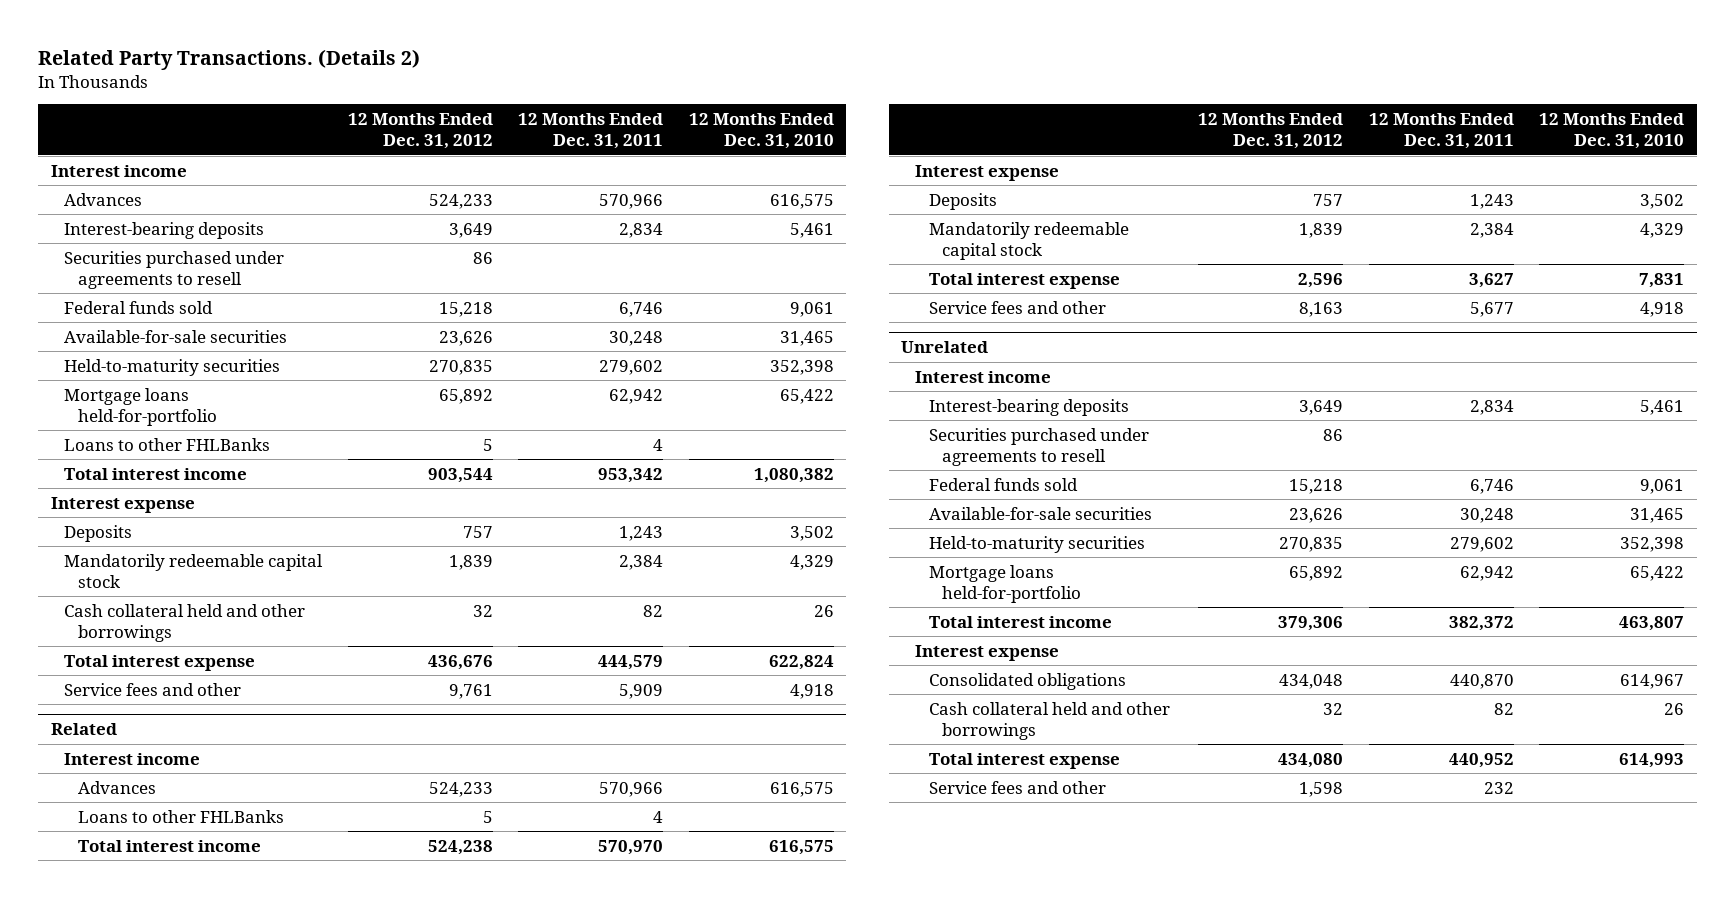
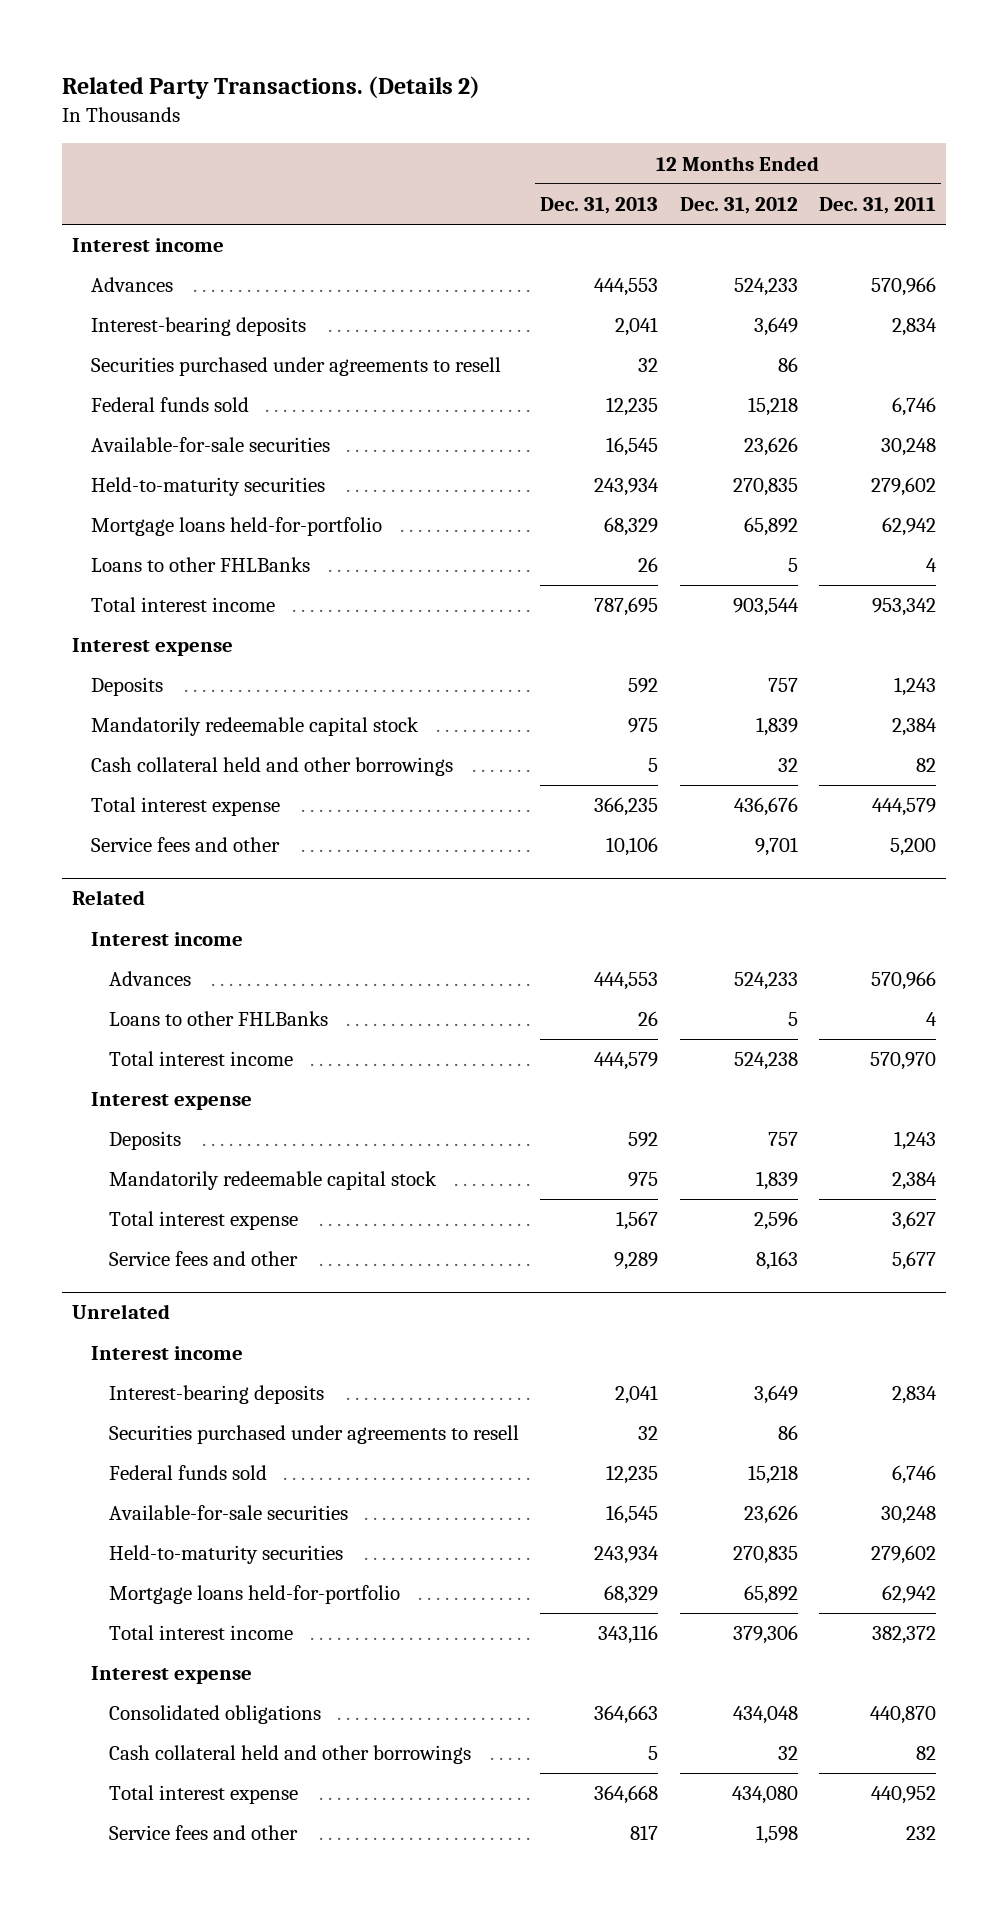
[688,113,834,150] 12 Months Ended Dec. 31, 2010 -> none
none -> [540,197,659,215] Dec. 31, 2013
[448,683,493,699] 9,761 -> [754,837,798,857] 9,701
[619,683,664,699] 5,909 -> [889,838,936,857] 5,200

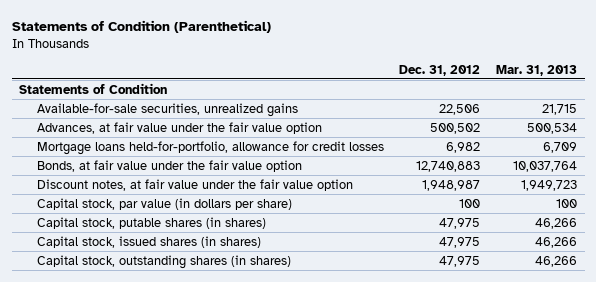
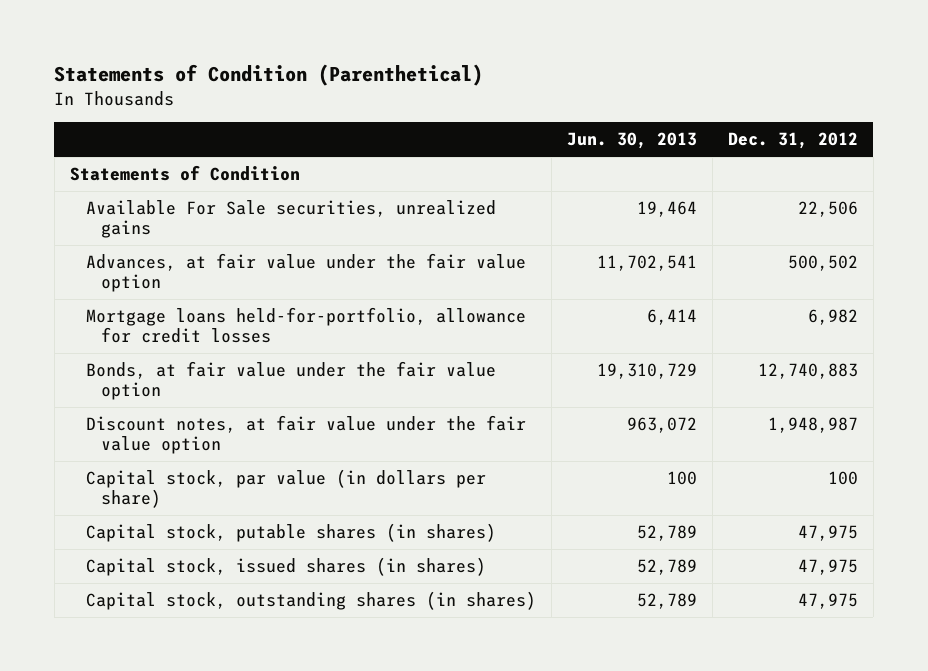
[496,64,578,76] Mar. 31, 2013 -> none
none -> [566,132,697,150] Jun. 30, 2013
[36,102,298,117] Available-for-sale securities, unrealized gains -> [85,200,496,239] Available For Sale securities, unrealized gains

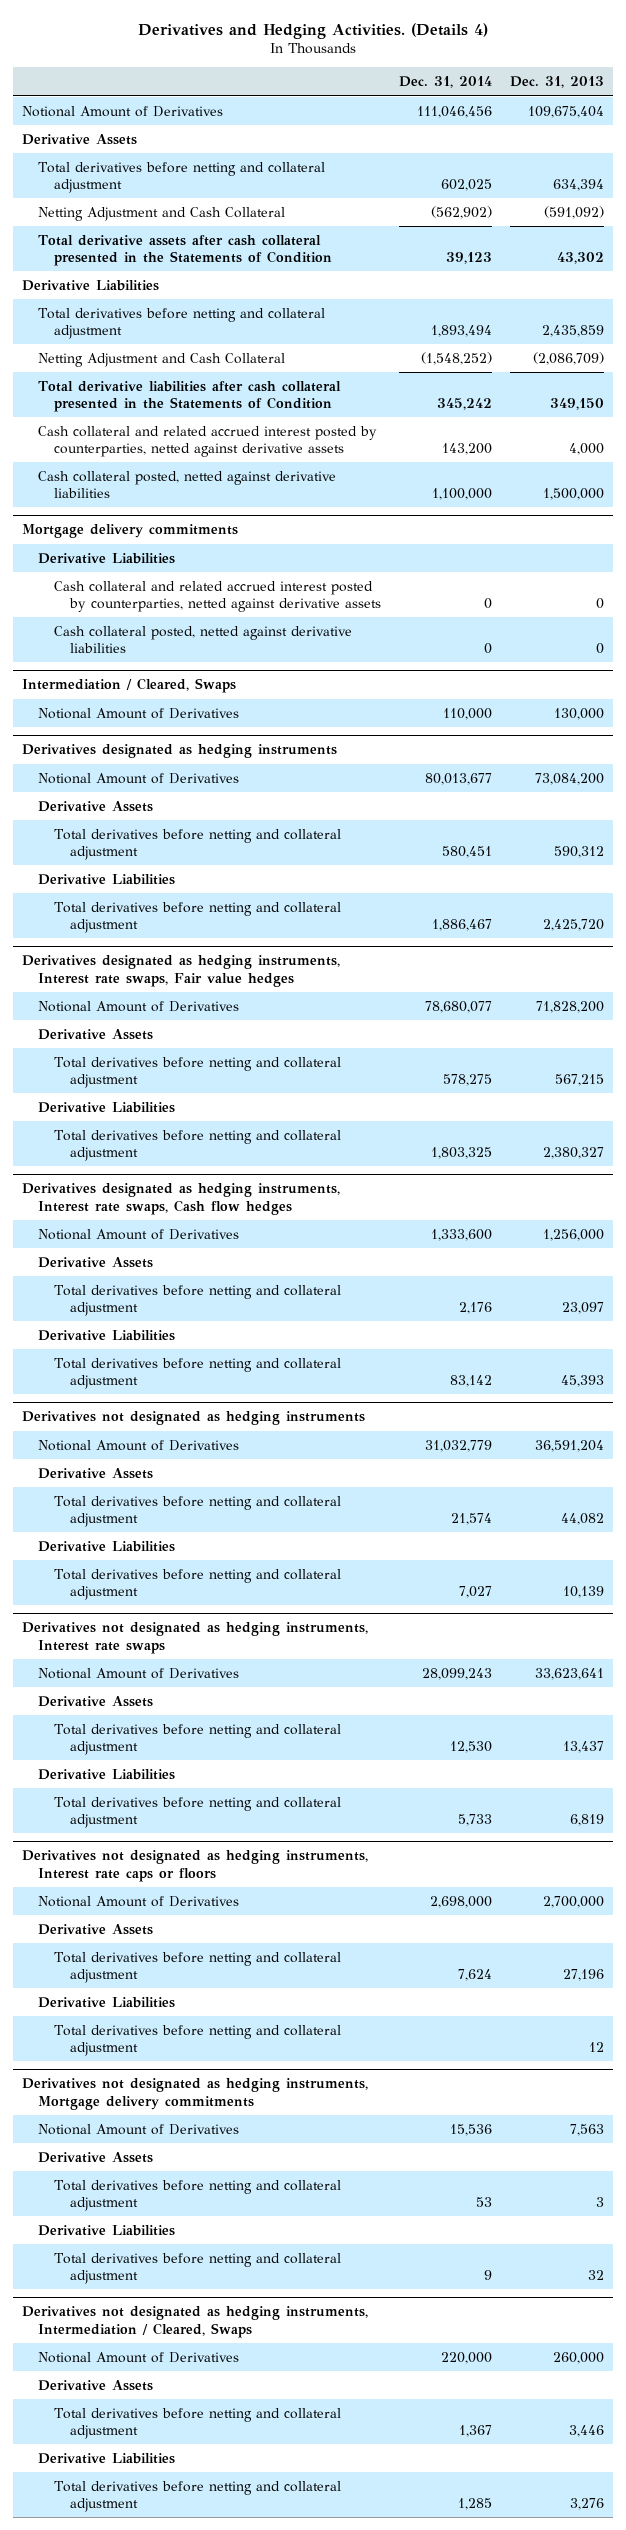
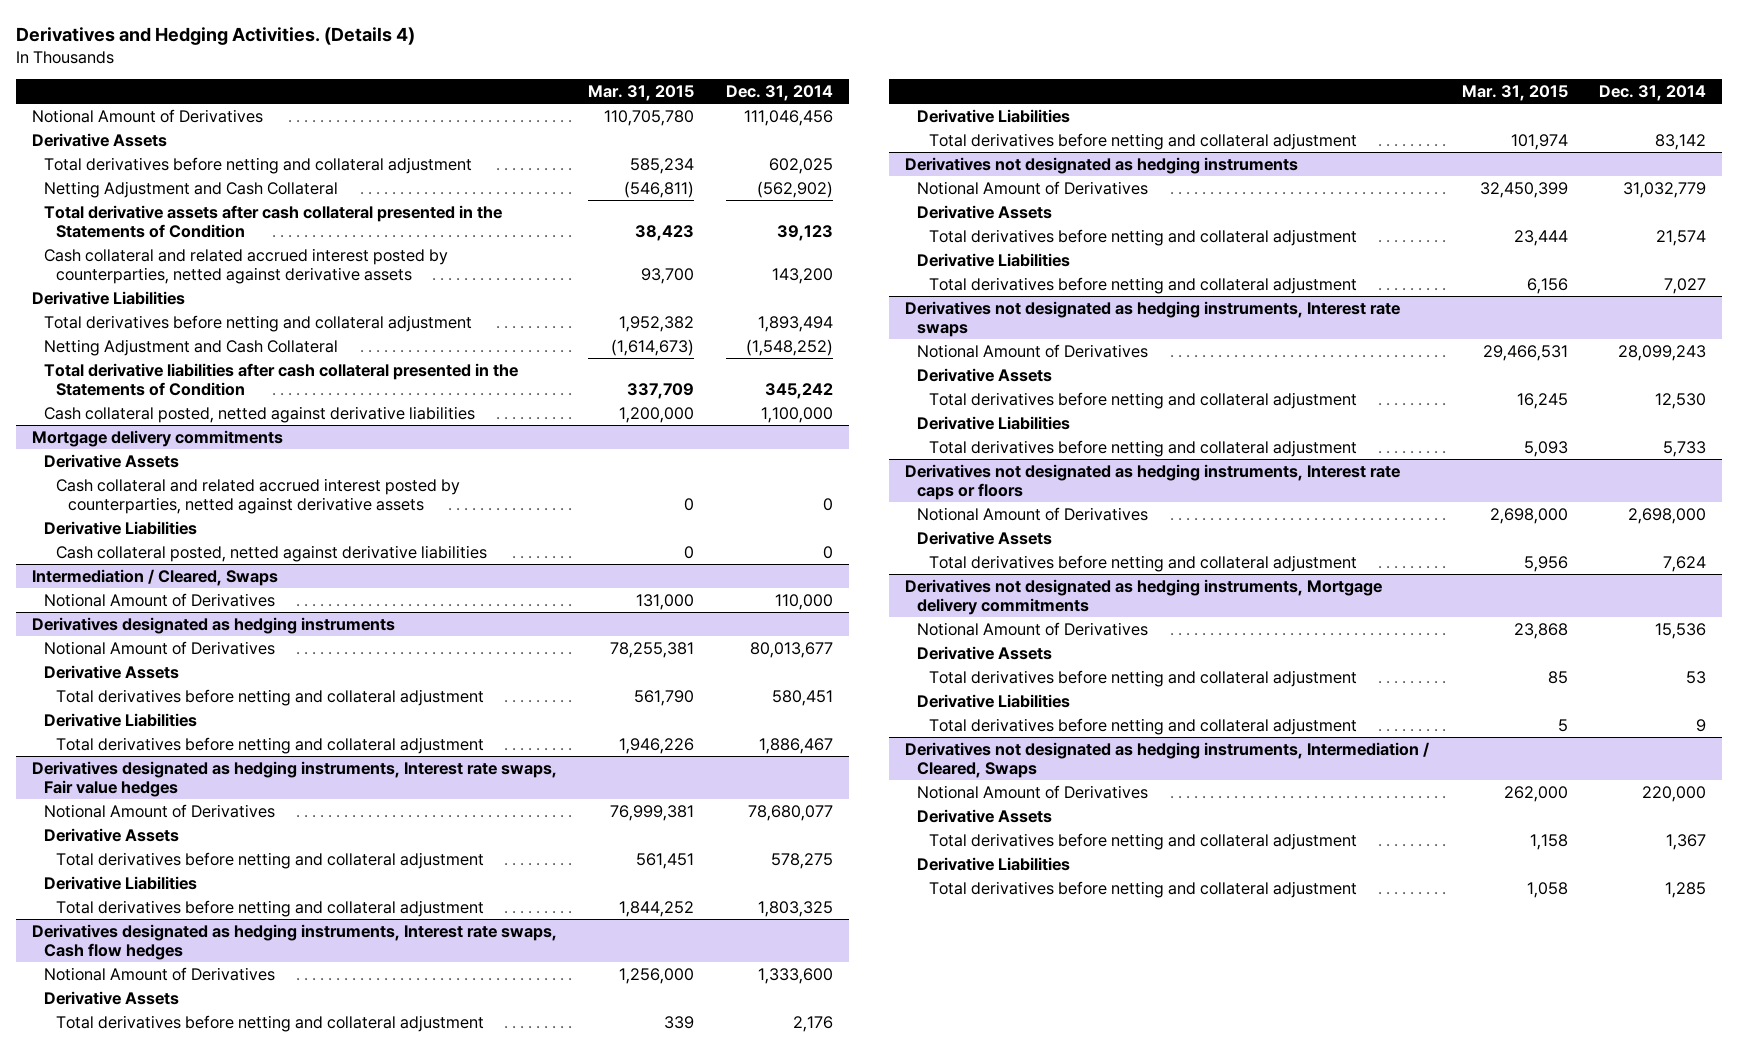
[509,76,604,89] Dec. 31, 2013 -> none
none -> [588,85,695,102] Mar. 31, 2015
[38,425,378,458] Cash collateral and related accrued interest posted by counterparties, netted against derivative assets -> [43,247,448,284] Cash collateral and related accrued interest posted by counterparties, netted against derivative assets
none -> [43,453,179,468] Derivative Assets
[38,552,176,564] Derivative Liabilities -> [43,520,197,535] Derivative Liabilities
[38,1996,176,2008] Derivative Liabilities -> none
[54,2024,342,2057] Total derivatives before netting and collateral adjustment -> none

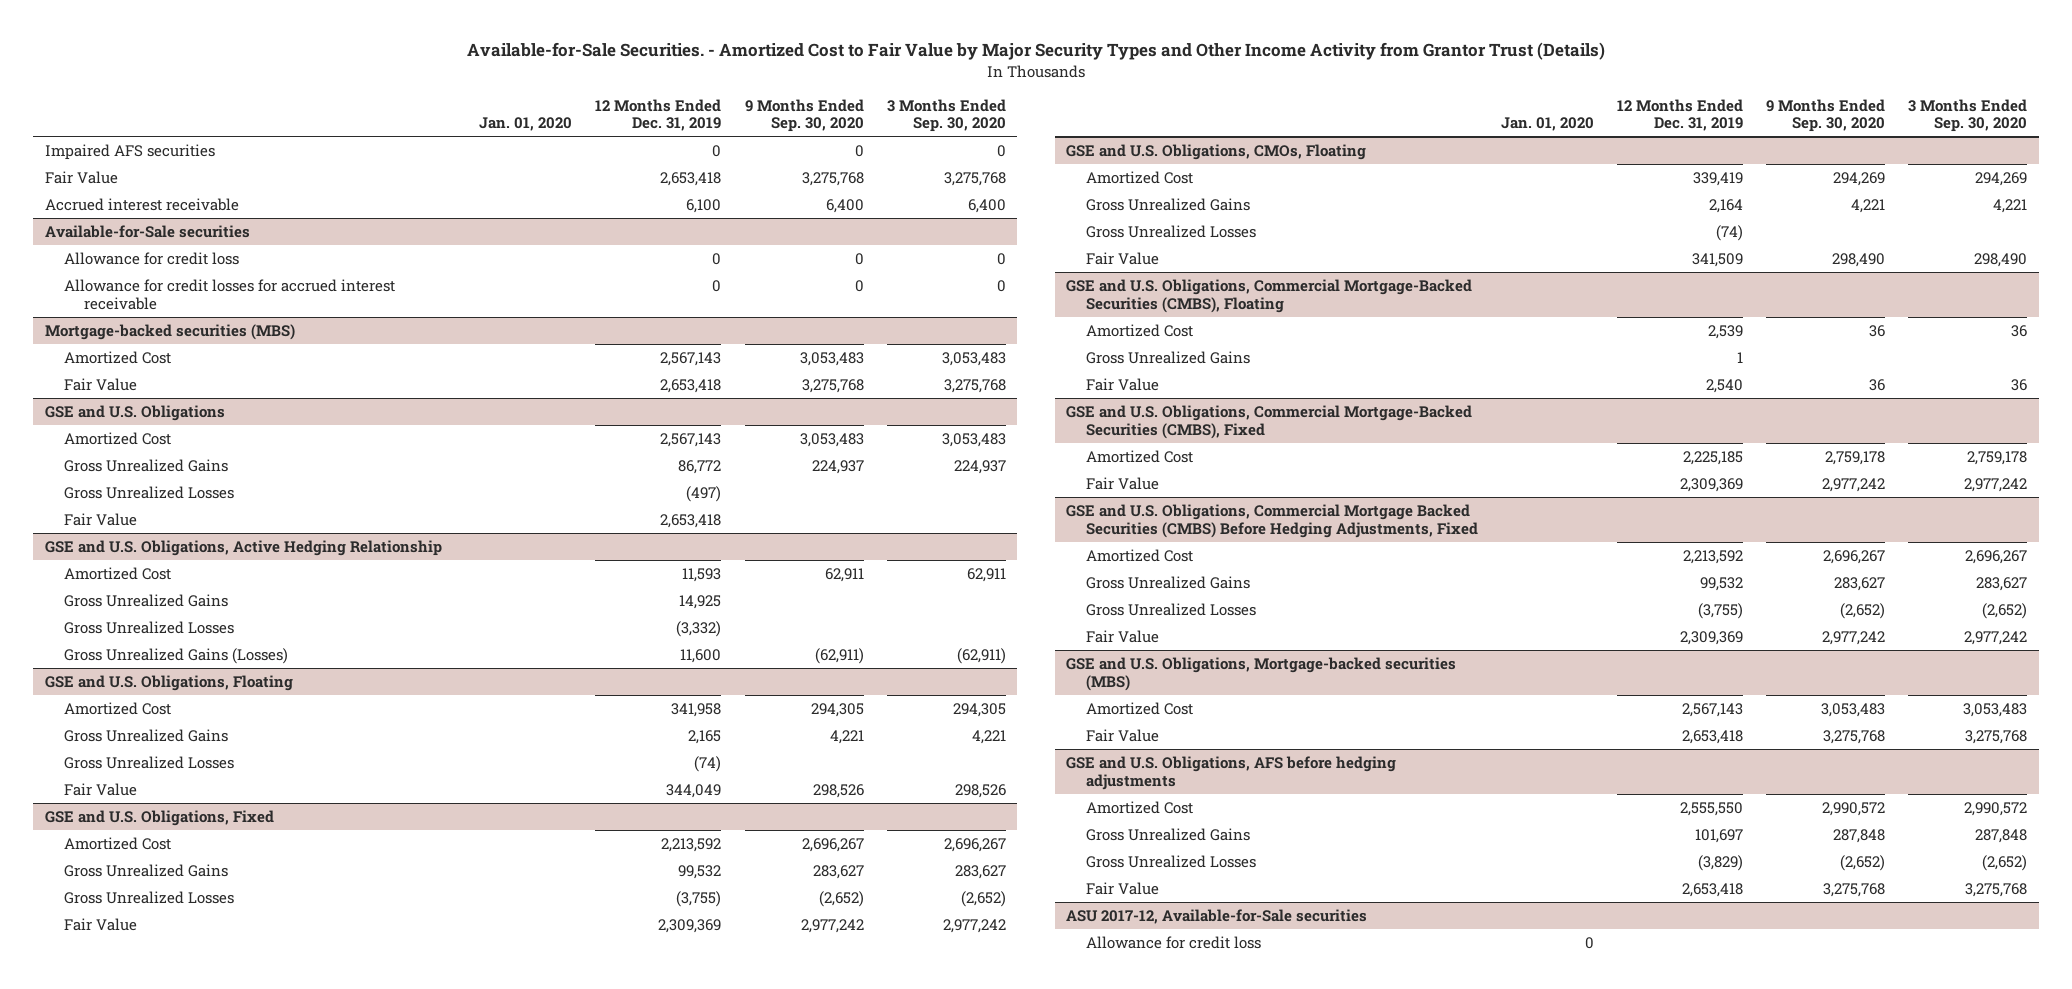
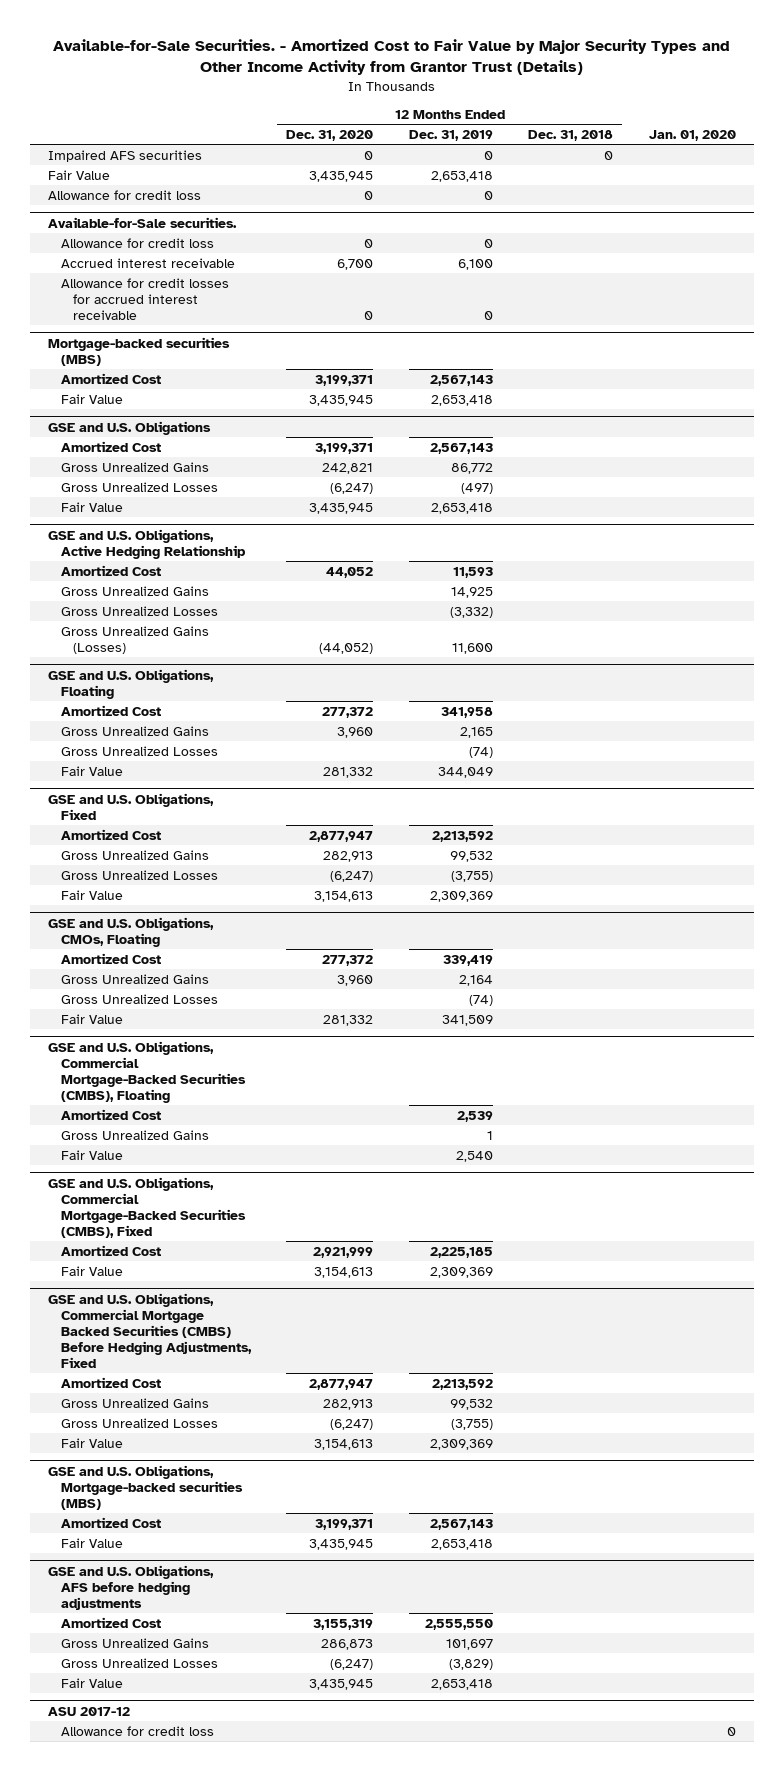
[744,98,864,133] 9 Months Ended Sep. 30, 2020 -> none
[886,98,1006,133] 3 Months Ended Sep. 30, 2020 -> none
none -> [286,129,374,141] Dec. 31, 2020
none -> [528,129,614,141] Dec. 31, 2018
[44,197,239,211] Accrued interest receivable -> none
[44,224,250,238] Available-for-Sale securities -> none
none -> [47,216,237,228] Available-for-Sale securities.
none -> [60,237,214,248] Allowance for credit loss
none -> [60,257,235,268] Accrued interest receivable
[1066,908,1368,924] ASU 2017-12, Available-for-Sale securities -> none
none -> [47,1706,130,1716] ASU 2017-12

